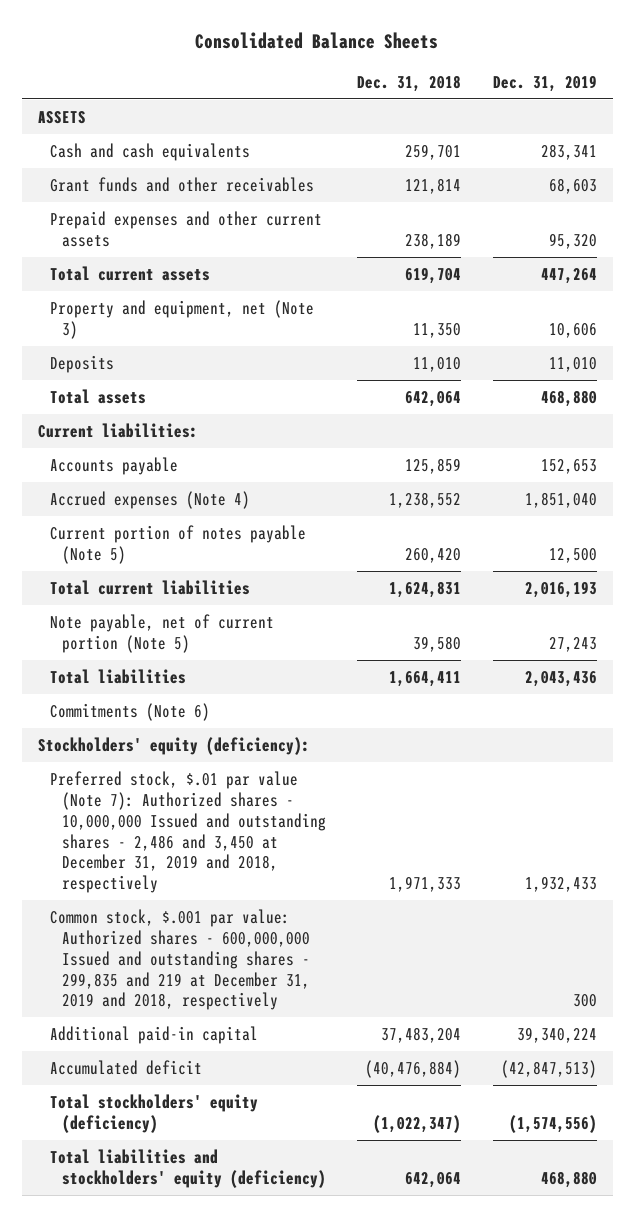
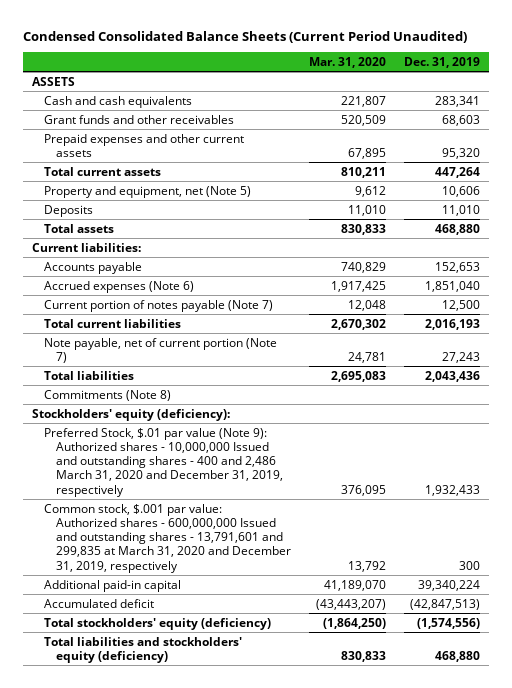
[195,32,439,50] Consolidated Balance Sheets -> [22,30,467,43] Condensed Consolidated Balance Sheets (Current Period Unaudited)
[357,74,462,92] Dec. 31, 2018 -> none
none -> [309,56,387,68] Mar. 31, 2020
[49,299,314,339] Property and equipment, net (Note 3) -> [44,185,252,198] Property and equipment, net (Note 5)
[49,490,250,509] Accrued expenses (Note 4) -> [44,280,195,293] Accrued expenses (Note 6)
[49,524,306,564] Current portion of notes payable (Note 5) -> [44,299,274,312] Current portion of notes payable (Note 7)
[49,613,274,653] Note payable, net of current portion (Note 5) -> [44,337,278,363] Note payable, net of current portion (Note 7)
[49,702,210,721] Commitments (Note 6) -> [44,389,172,401] Commitments (Note 8)
[49,770,326,894] Preferred stock, $.01 par value (Note 7): Authorized shares - 10,000,000 Issued and outstanding shares - 2,486 and 3,450 at December 31, 2019 and 2018, respectively -> [44,427,284,497] Preferred Stock, $.01 par value (Note 9): Authorized shares - 10,000,000 Issued and outstanding shares - 400 and 2,486 March 31, 2020 and December 31, 2019, respectively
[49,908,310,1011] Common stock, $.001 par value: Authorized shares - 600,000,000 Issued and outstanding shares - 299,835 and 219 at December 31, 2019 and 2018, respectively -> [44,503,292,573] Common stock, $.001 par value: Authorized shares - 600,000,000 Issued and outstanding shares - 13,791,601 and 299,835 at March 31, 2020 and December 31, 2019, respectively

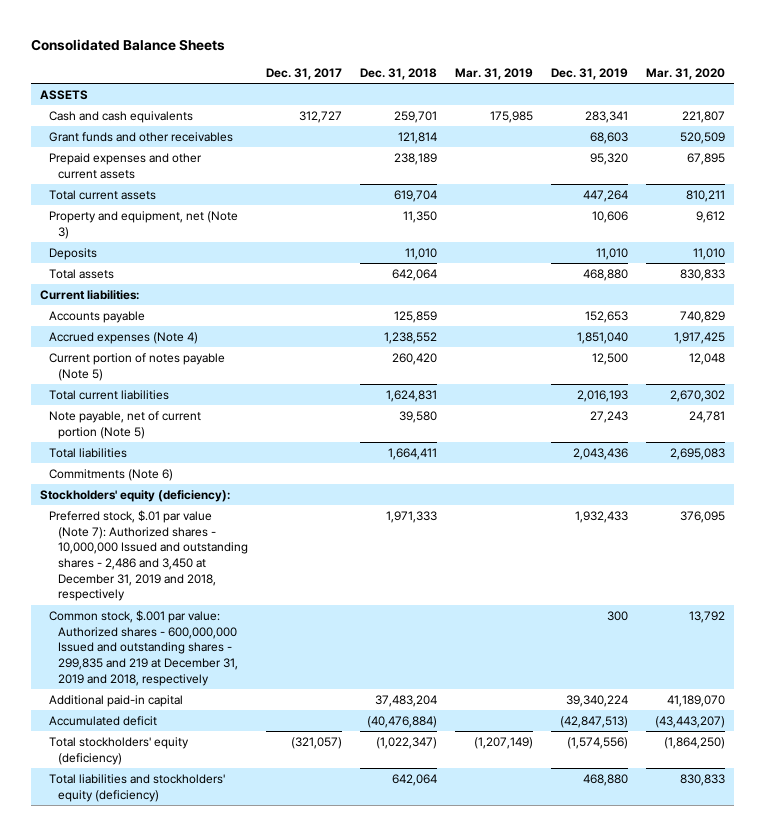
[22,30,467,43] Condensed Consolidated Balance Sheets (Current Period Unaudited) -> [31,39,226,52] Consolidated Balance Sheets
none -> [265,68,342,81] Dec. 31, 2017
none -> [359,68,437,81] Dec. 31, 2018
none -> [454,68,533,81] Mar. 31, 2019
[44,185,252,198] Property and equipment, net (Note 5) -> [48,210,238,239] Property and equipment, net (Note 3)
[44,280,195,293] Accrued expenses (Note 6) -> [48,331,198,344] Accrued expenses (Note 4)
[44,299,274,312] Current portion of notes payable (Note 7) -> [48,352,225,381] Current portion of notes payable (Note 5)
[44,337,278,363] Note payable, net of current portion (Note 7) -> [48,410,201,439] Note payable, net of current portion (Note 5)
[44,389,172,401] Commitments (Note 8) -> [48,468,173,481] Commitments (Note 6)
[44,427,284,497] Preferred Stock, $.01 par value (Note 9): Authorized shares - 10,000,000 Issued and outstanding shares - 400 and 2,486 March 31, 2020 and December 31, 2019, respectively -> [48,509,248,602] Preferred stock, $.01 par value (Note 7): Authorized shares - 10,000,000 Issued and outstanding shares - 2,486 and 3,450 at December 31, 2019 and 2018, respectively
[44,503,292,573] Common stock, $.001 par value: Authorized shares - 600,000,000 Issued and outstanding shares - 13,791,601 and 299,835 at March 31, 2020 and December 31, 2019, respectively -> [48,609,238,686] Common stock, $.001 par value: Authorized shares - 600,000,000 Issued and outstanding shares - 299,835 and 219 at December 31, 2019 and 2018, respectively

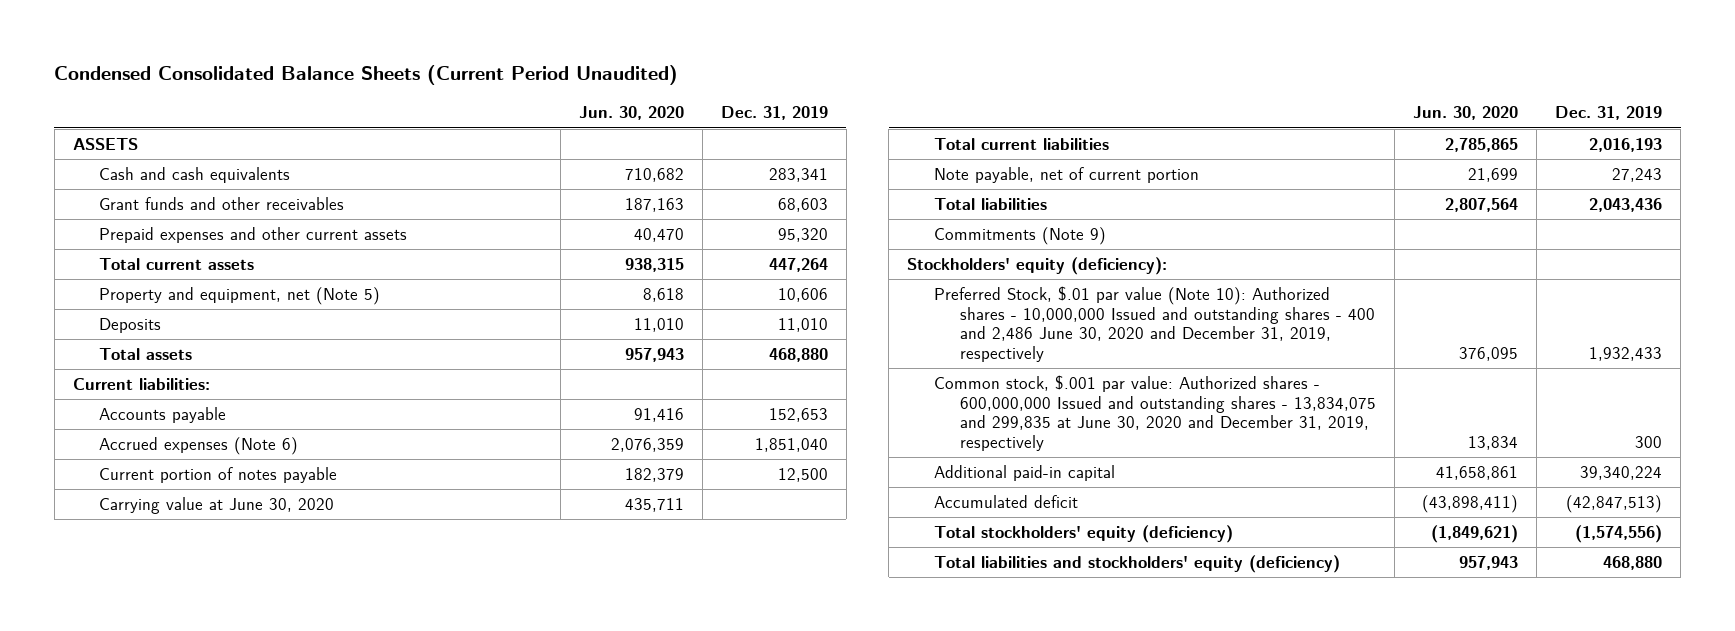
[31,39,226,52] Consolidated Balance Sheets -> [54,65,679,86] Condensed Consolidated Balance Sheets (Current Period Unaudited)
[265,68,342,81] Dec. 31, 2017 -> none
[359,68,437,81] Dec. 31, 2018 -> none
[454,68,533,81] Mar. 31, 2019 -> none
[646,68,726,81] Mar. 31, 2020 -> none
none -> [578,106,684,121] Jun. 30, 2020
[48,210,238,239] Property and equipment, net (Note 3) -> [99,287,381,306] Property and equipment, net (Note 5)
[48,331,198,344] Accrued expenses (Note 4) -> [99,437,299,456] Accrued expenses (Note 6)
[48,352,225,381] Current portion of notes payable (Note 5) -> [99,467,338,484] Current portion of notes payable
none -> [99,497,335,515] Carrying value at June 30, 2020
[48,410,201,439] Note payable, net of current portion (Note 5) -> [933,167,1199,184] Note payable, net of current portion
[48,468,173,481] Commitments (Note 6) -> [933,227,1106,246] Commitments (Note 9)
[48,509,248,602] Preferred stock, $.01 par value (Note 7): Authorized shares - 10,000,000 Issued and outstanding shares - 2,486 and 3,450 at December 31, 2019 and 2018, respectively -> [933,286,1375,362] Preferred Stock, $.01 par value (Note 10): Authorized shares - 10,000,000 Issued and outstanding shares - 400 and 2,486 June 30, 2020 and December 31, 2019, respectively
[48,609,238,686] Common stock, $.001 par value: Authorized shares - 600,000,000 Issued and outstanding shares - 299,835 and 219 at December 31, 2019 and 2018, respectively -> [933,375,1376,451] Common stock, $.001 par value: Authorized shares - 600,000,000 Issued and outstanding shares - 13,834,075 and 299,835 at June 30, 2020 and December 31, 2019, respectively

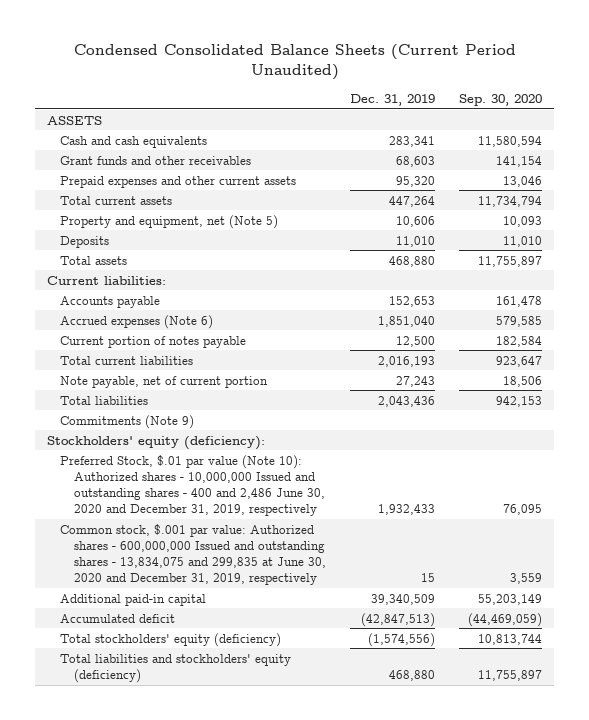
[578,106,684,121] Jun. 30, 2020 -> none
none -> [458,93,542,106] Sep. 30, 2020
[99,497,335,515] Carrying value at June 30, 2020 -> none
[1635,435,1663,448] 300 -> [420,572,435,582] 15
[1580,466,1663,481] 39,340,224 -> [370,593,435,605] 39,340,509

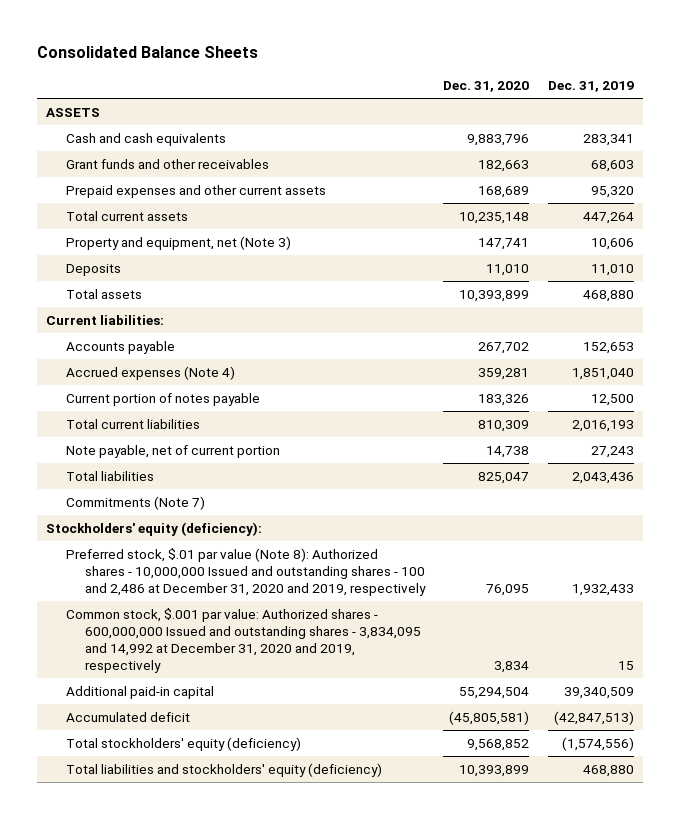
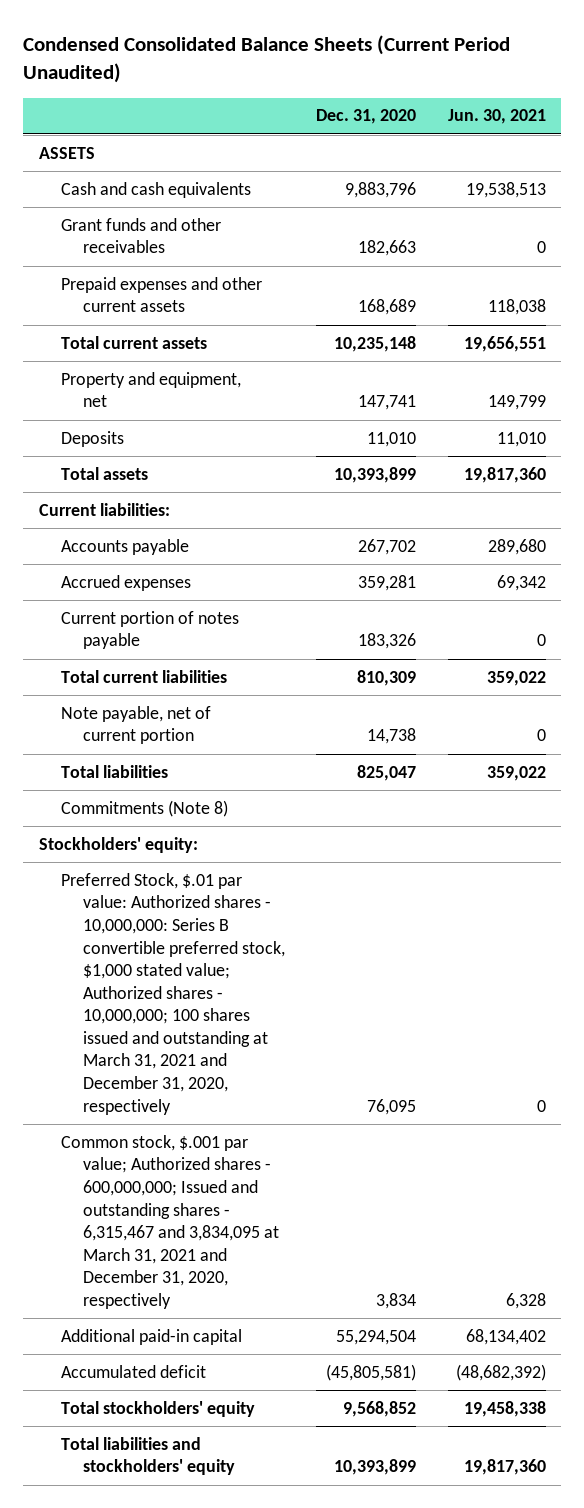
[36,46,258,59] Consolidated Balance Sheets -> [23,35,511,84] Condensed Consolidated Balance Sheets (Current Period Unaudited)
[547,81,634,93] Dec. 31, 2019 -> none
none -> [447,109,546,125] Jun. 30, 2021
[65,236,291,251] Property and equipment, net (Note 3) -> [60,371,241,408] Property and equipment, net
[65,366,235,381] Accrued expenses (Note 4) -> [60,574,191,591] Accrued expenses
[65,496,205,511] Commitments (Note 7) -> [60,799,228,817] Commitments (Note 8)
[46,522,263,537] Stockholders' equity (deficiency): -> [38,836,198,853] Stockholders' equity:
[65,548,427,597] Preferred stock, $.01 par value (Note 8): Authorized shares - 10,000,000 Issued and outstanding shares - 100 and 2,486 at December 31, 2020 and 2019, respectively -> [60,872,285,1115] Preferred Stock, $.01 par value: Authorized shares - 10,000,000: Series B convertible preferred stock, $1,000 stated value; Authorized shares - 10,000,000; 100 shares issued and outstanding at March 31, 2021 and December 31, 2020, respectively
[65,608,422,674] Common stock, $.001 par value: Authorized shares - 600,000,000 Issued and outstanding shares - 3,834,095 and 14,992 at December 31, 2020 and 2019, respectively -> [60,1134,279,1309] Common stock, $.001 par value; Authorized shares - 600,000,000; Issued and outstanding shares - 6,315,467 and 3,834,095 at March 31, 2021 and December 31, 2020, respectively
[65,737,301,752] Total stockholders' equity (deficiency) -> [60,1400,255,1417] Total stockholders' equity
[65,763,382,778] Total liabilities and stockholders' equity (deficiency) -> [60,1436,235,1476] Total liabilities and stockholders' equity

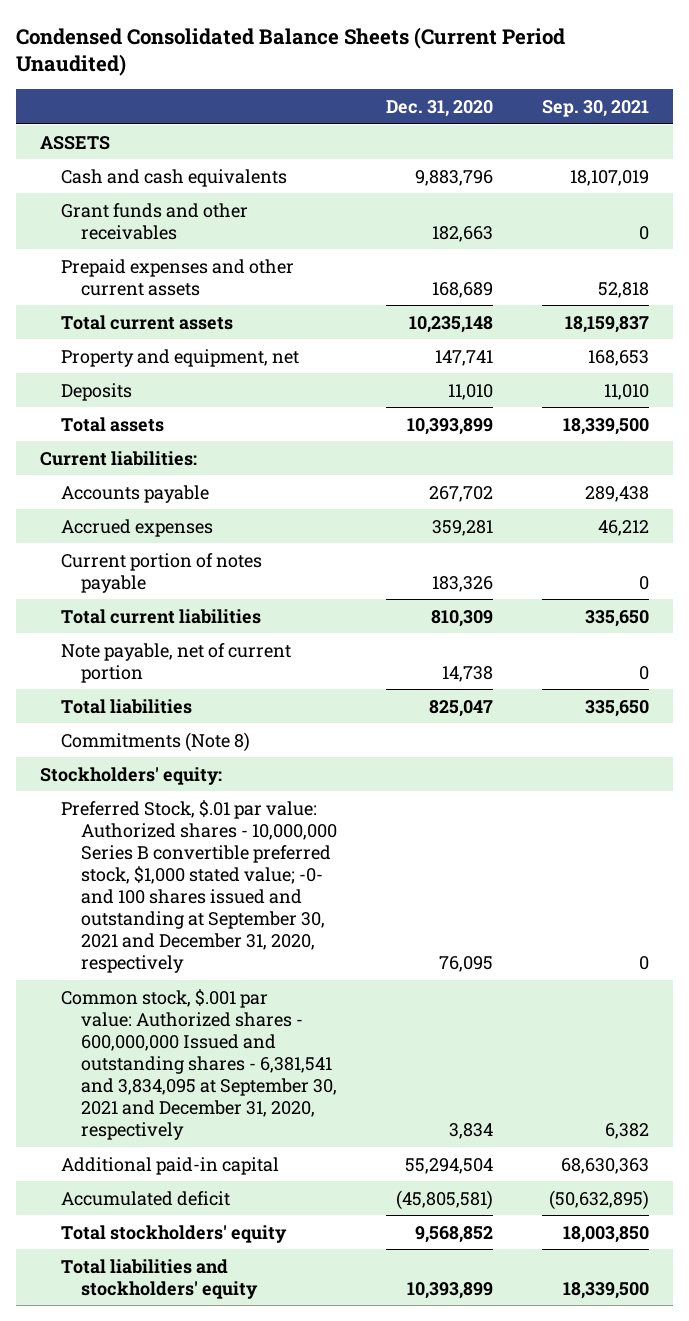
[447,109,546,125] Jun. 30, 2021 -> none
none -> [541,99,649,117] Sep. 30, 2021
[60,872,285,1115] Preferred Stock, $.01 par value: Authorized shares - 10,000,000: Series B convertible preferred stock, $1,000 stated value; Authorized shares - 10,000,000; 100 shares issued and outstanding at March 31, 2021 and December 31, 2020, respectively -> [60,799,338,973] Preferred Stock, $.01 par value: Authorized shares - 10,000,000 Series B convertible preferred stock, $1,000 stated value; -0- and 100 shares issued and outstanding at September 30, 2021 and December 31, 2020, respectively
[60,1134,279,1309] Common stock, $.001 par value; Authorized shares - 600,000,000; Issued and outstanding shares - 6,315,467 and 3,834,095 at March 31, 2021 and December 31, 2020, respectively -> [60,988,338,1140] Common stock, $.001 par value: Authorized shares - 600,000,000 Issued and outstanding shares - 6,381,541 and 3,834,095 at September 30, 2021 and December 31, 2020, respectively

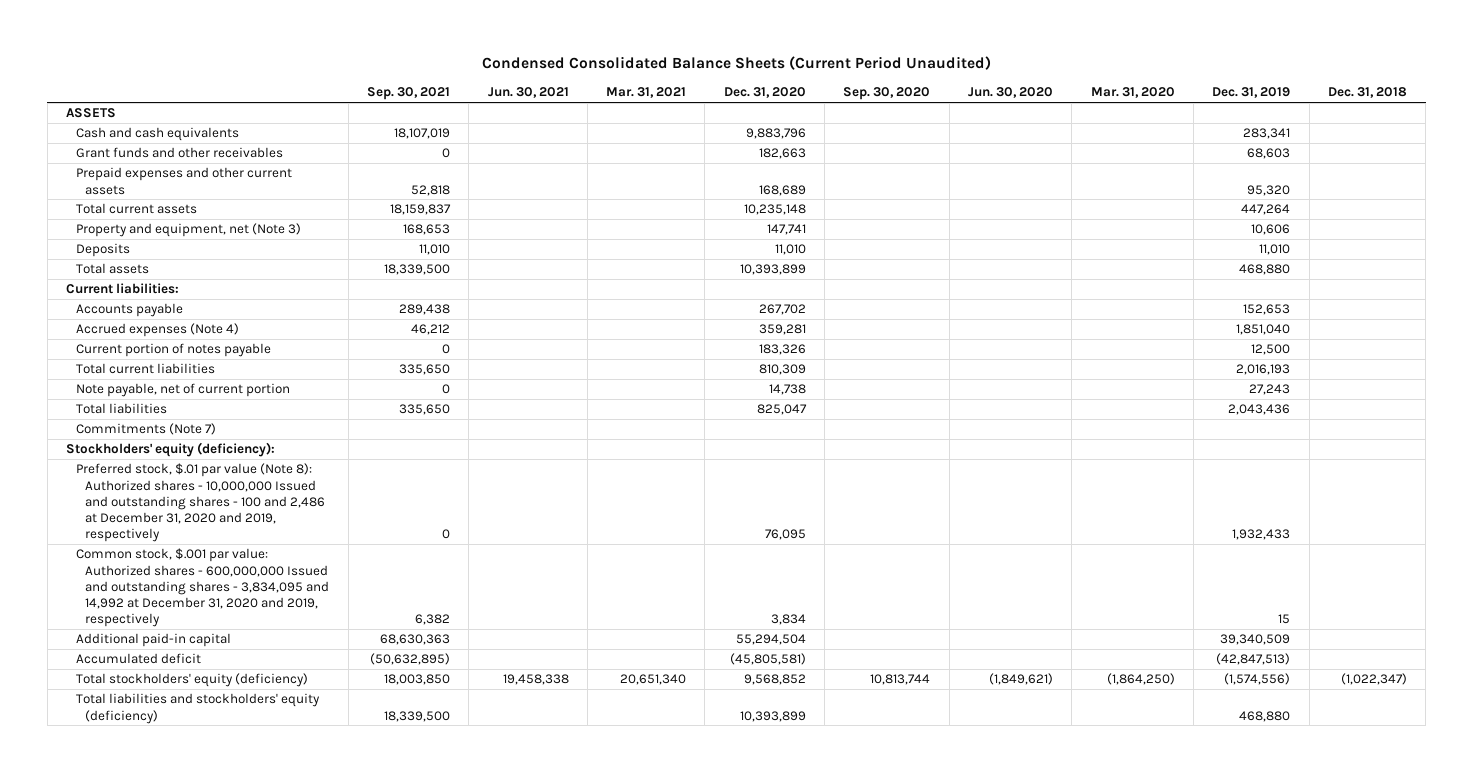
none -> [487,87,569,99] Jun. 30, 2021
none -> [606,87,687,99] Mar. 31, 2021
none -> [843,87,931,101] Sep. 30, 2020
none -> [968,87,1054,99] Jun. 30, 2020
none -> [1090,87,1175,99] Mar. 31, 2020
none -> [1212,87,1291,99] Dec. 31, 2019
none -> [1328,87,1408,99] Dec. 31, 2018
[60,348,299,367] Property and equipment, net -> [75,223,301,238] Property and equipment, net (Note 3)
[60,518,213,537] Accrued expenses -> [75,323,239,338] Accrued expenses (Note 4)
[60,731,250,752] Commitments (Note 8) -> [75,423,216,436] Commitments (Note 7)
[40,766,223,785] Stockholders' equity: -> [66,442,276,458] Stockholders' equity (deficiency):
[60,799,338,973] Preferred Stock, $.01 par value: Authorized shares - 10,000,000 Series B convertible preferred stock, $1,000 stated value; -0- and 100 shares issued and outstanding at September 30, 2021 and December 31, 2020, respectively -> [75,463,326,542] Preferred stock, $.01 par value (Note 8): Authorized shares - 10,000,000 Issued and outstanding shares - 100 and 2,486 at December 31, 2020 and 2019, respectively
[60,988,338,1140] Common stock, $.001 par value: Authorized shares - 600,000,000 Issued and outstanding shares - 6,381,541 and 3,834,095 at September 30, 2021 and December 31, 2020, respectively -> [75,548,330,627] Common stock, $.001 par value: Authorized shares - 600,000,000 Issued and outstanding shares - 3,834,095 and 14,992 at December 31, 2020 and 2019, respectively
[60,1224,287,1243] Total stockholders' equity -> [75,673,308,688] Total stockholders' equity (deficiency)
[60,1258,259,1299] Total liabilities and stockholders' equity -> [75,693,320,724] Total liabilities and stockholders' equity (deficiency)

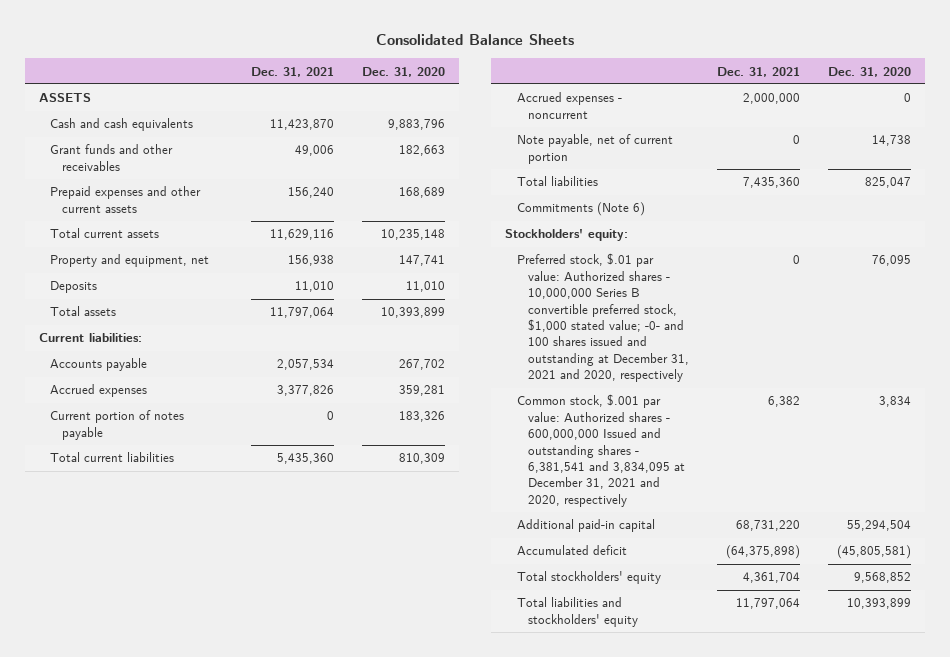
[481,56,991,71] Condensed Consolidated Balance Sheets (Current Period Unaudited) -> [375,34,574,46] Consolidated Balance Sheets
[366,87,450,101] Sep. 30, 2021 -> none
[487,87,569,99] Jun. 30, 2021 -> none
[606,87,687,99] Mar. 31, 2021 -> none
[843,87,931,101] Sep. 30, 2020 -> none
[968,87,1054,99] Jun. 30, 2020 -> none
[1090,87,1175,99] Mar. 31, 2020 -> none
[1212,87,1291,99] Dec. 31, 2019 -> none
[1328,87,1408,99] Dec. 31, 2018 -> none
none -> [250,66,334,77] Dec. 31, 2021
[75,223,301,238] Property and equipment, net (Note 3) -> [50,254,210,268] Property and equipment, net
[75,323,239,338] Accrued expenses (Note 4) -> [50,384,148,398] Accrued expenses
none -> [516,92,622,119] Accrued expenses - noncurrent
[75,423,216,436] Commitments (Note 7) -> [516,202,645,217] Commitments (Note 6)
[66,442,276,458] Stockholders' equity (deficiency): -> [505,229,629,242] Stockholders' equity:
[75,463,326,542] Preferred stock, $.01 par value (Note 8): Authorized shares - 10,000,000 Issued and outstanding shares - 100 and 2,486 at December 31, 2020 and 2019, respectively -> [516,253,690,383] Preferred stock, $.01 par value: Authorized shares - 10,000,000 Series B convertible preferred stock, $1,000 stated value; -0- and 100 shares issued and outstanding at December 31, 2021 and 2020, respectively
[75,548,330,627] Common stock, $.001 par value: Authorized shares - 600,000,000 Issued and outstanding shares - 3,834,095 and 14,992 at December 31, 2020 and 2019, respectively -> [516,394,686,507] Common stock, $.001 par value: Authorized shares - 600,000,000 Issued and outstanding shares - 6,381,541 and 3,834,095 at December 31, 2021 and 2020, respectively
[75,673,308,688] Total stockholders' equity (deficiency) -> [516,571,661,585] Total stockholders' equity
[75,693,320,724] Total liabilities and stockholders' equity (deficiency) -> [516,597,639,627] Total liabilities and stockholders' equity

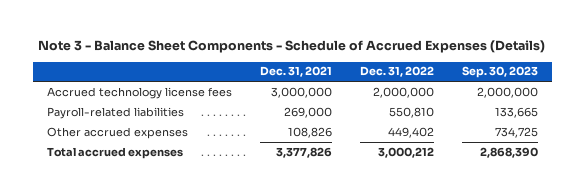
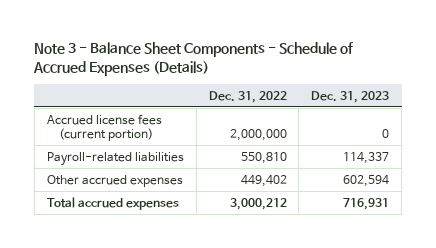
[260,66,333,78] Dec. 31, 2021 -> none
[461,66,538,79] Sep. 30, 2023 -> none
none -> [311,90,390,103] Dec. 31, 2023
[47,86,233,99] Accrued technology license fees -> [46,113,162,142] Accrued license fees (current portion)

